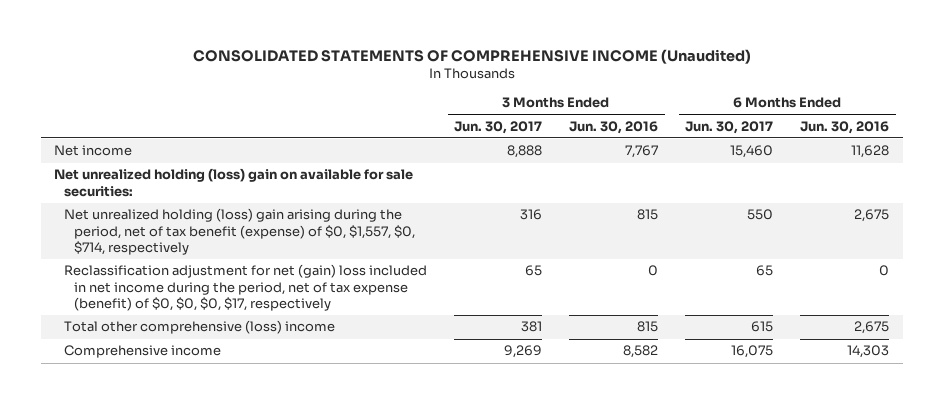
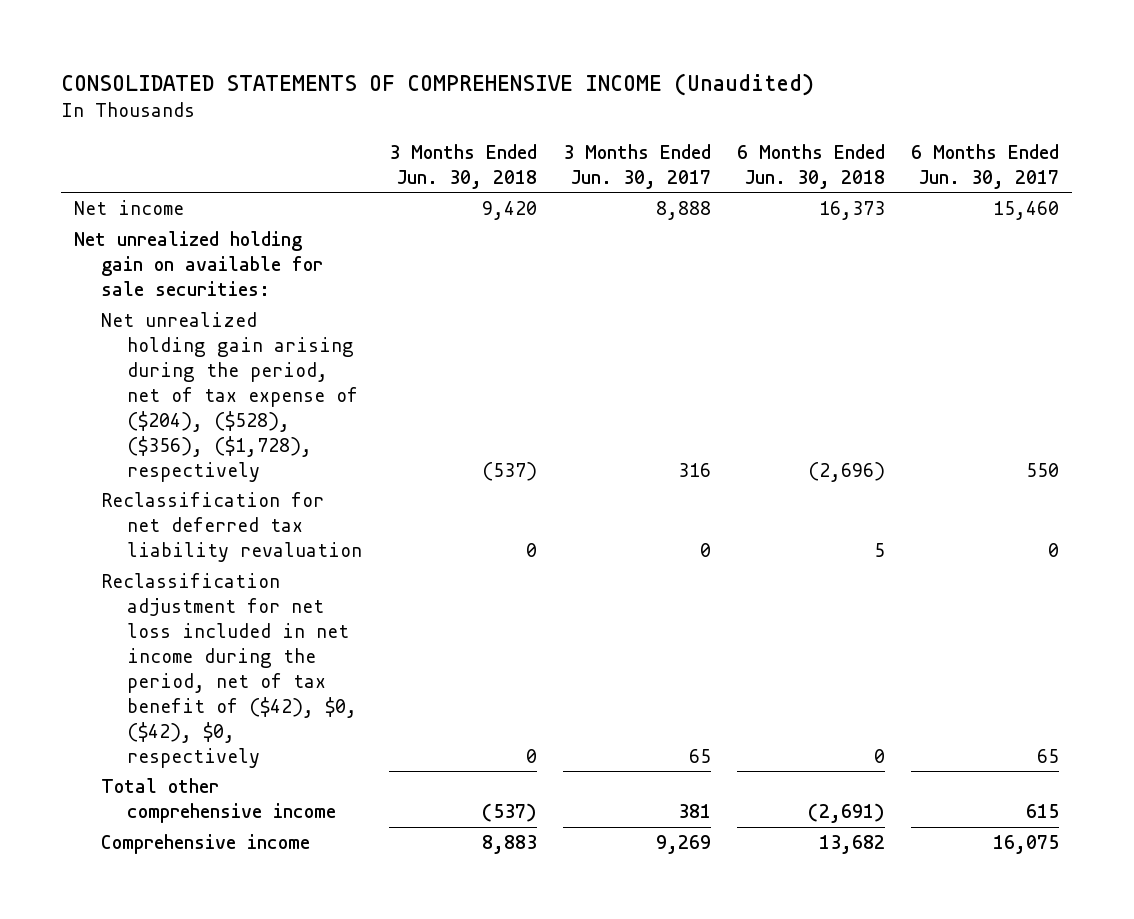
[569,120,659,134] Jun. 30, 2016 -> none
[800,120,890,134] Jun. 30, 2016 -> none
none -> [388,143,537,189] 3 Months Ended Jun. 30, 2018
none -> [737,143,886,189] 6 Months Ended Jun. 30, 2018
[54,168,414,197] Net unrealized holding (loss) gain on available for sale securities: -> [74,231,323,296] Net unrealized holding gain on available for sale securities:
[64,208,416,256] Net unrealized holding (loss) gain arising during the period, net of tax benefit (expense) of $0, $1,557, $0, $714, respectively -> [100,312,359,482] Net unrealized holding gain arising during the period, net of tax expense of ($204), ($528), ($356), ($1,728), respectively
none -> [100,492,363,562] Reclassification for net deferred tax liability revaluation
[64,264,428,312] Reclassification adjustment for net (gain) loss included in net income during the period, net of tax expense (benefit) of $0, $0, $0, $17, respectively -> [100,573,358,768] Reclassification adjustment for net loss included in net income during the period, net of tax benefit of ($42), $0, ($42), $0, respectively
[64,320,336,335] Total other comprehensive (loss) income -> [100,778,337,823] Total other comprehensive income

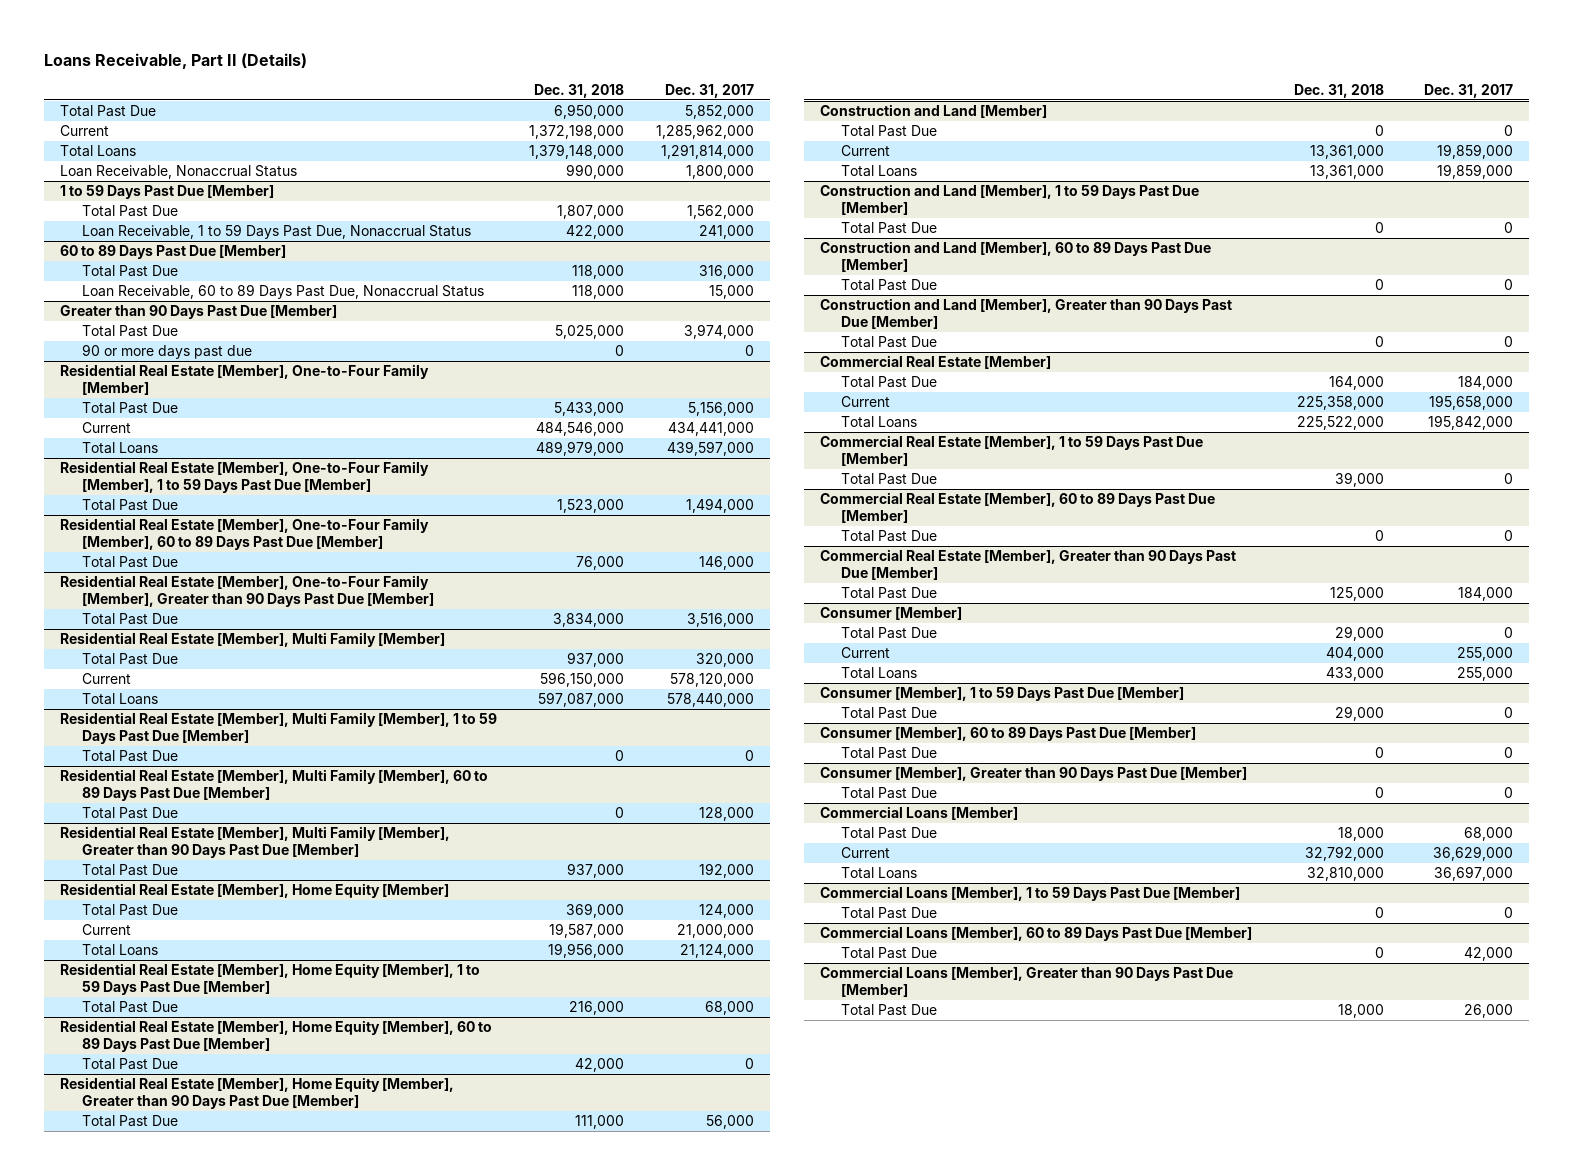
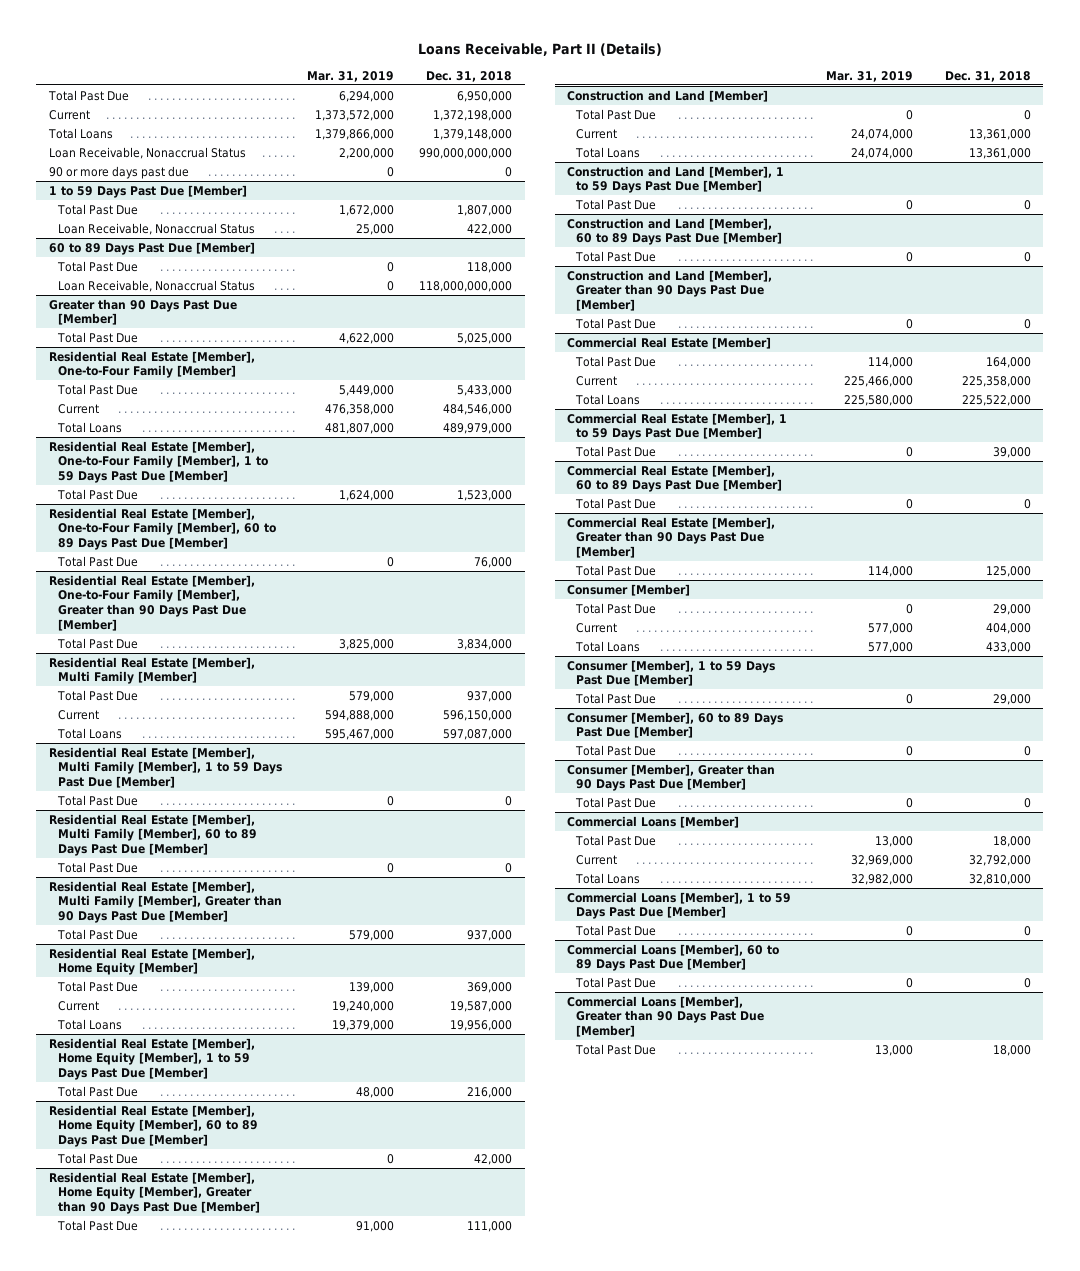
[664,83,754,98] Dec. 31, 2017 -> none
none -> [307,70,395,82] Mar. 31, 2019
[566,164,625,180] 990,000 -> [419,147,513,159] 990,000,000,000
none -> [48,165,189,179] 90 or more days past due
[81,224,471,240] Loan Receivable, 1 to 59 Days Past Due, Nonaccrual Status -> [57,222,255,235] Loan Receivable, Nonaccrual Status
[81,284,484,300] Loan Receivable, 60 to 89 Days Past Due, Nonaccrual Status -> none
none -> [57,279,255,292] Loan Receivable, Nonaccrual Status
[81,344,252,360] 90 or more days past due -> none

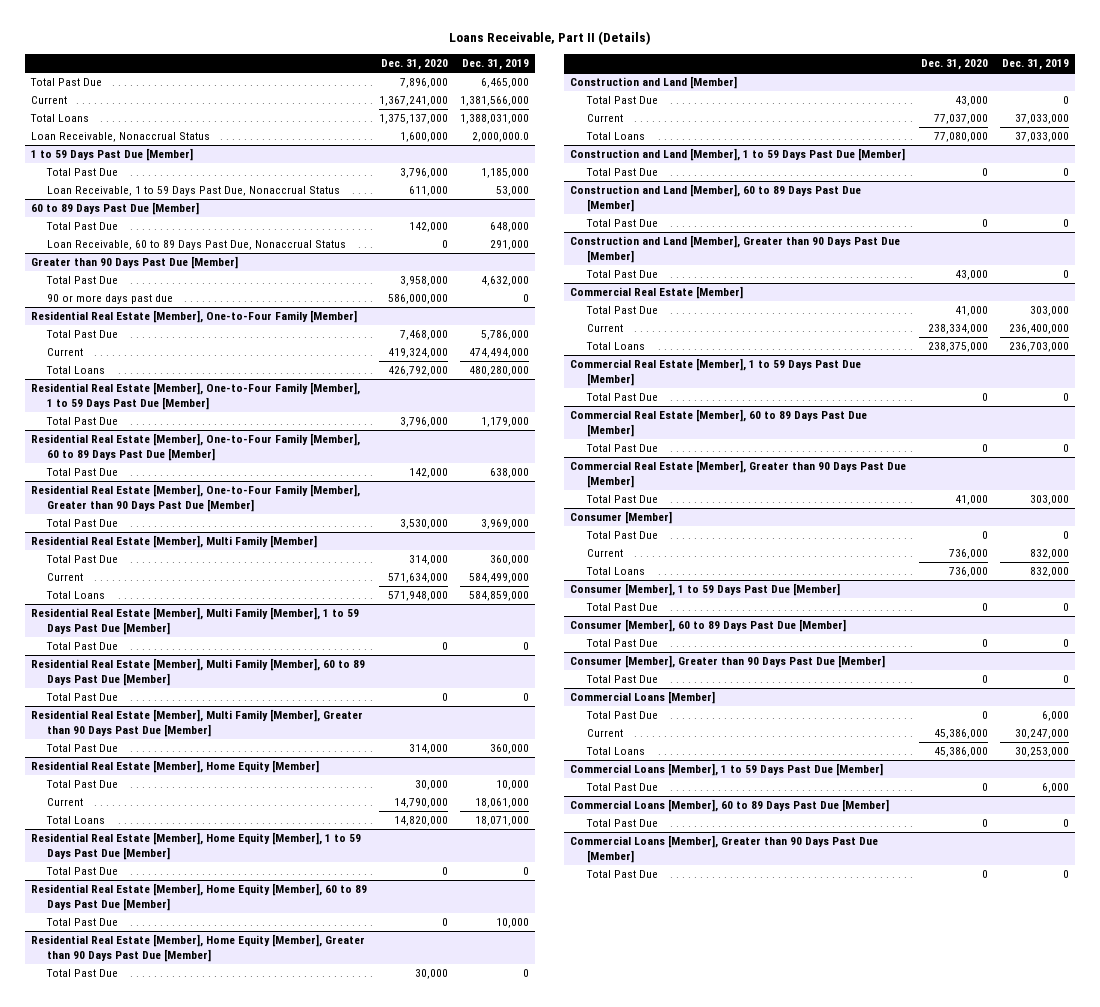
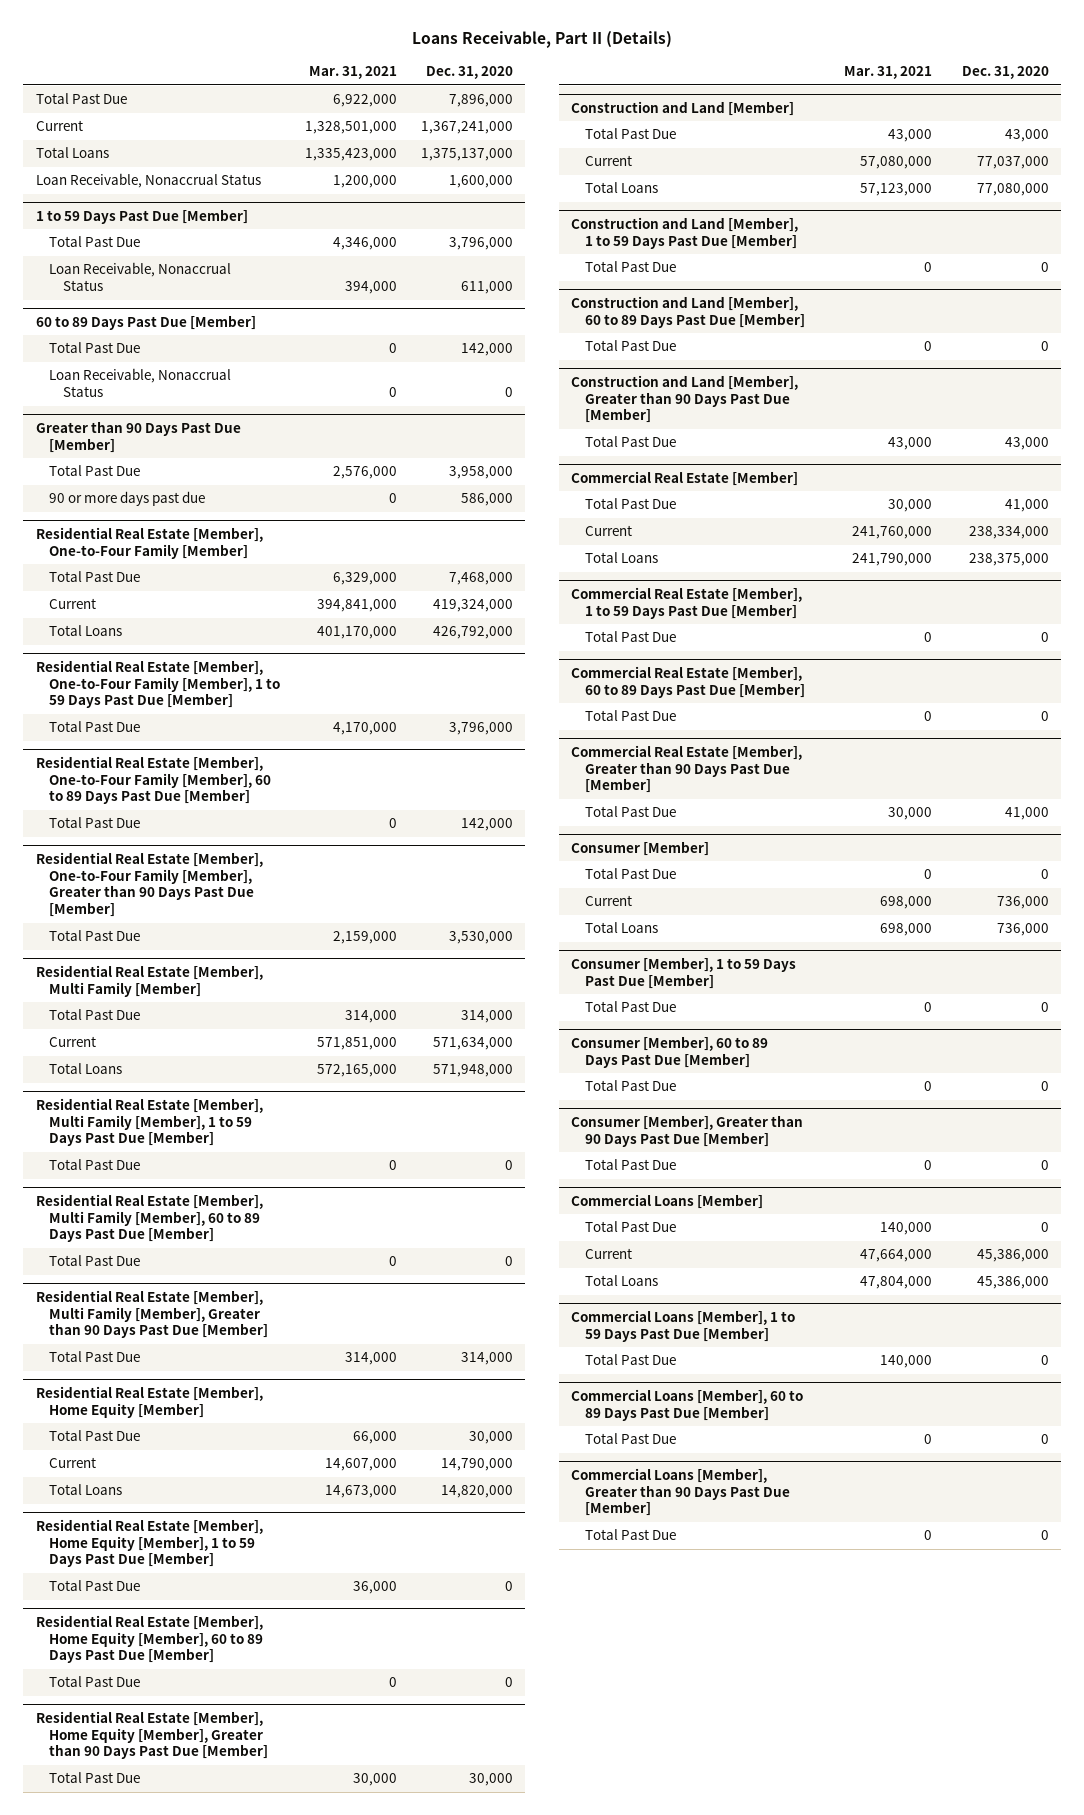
[462,59,530,71] Dec. 31, 2019 -> none
none -> [308,65,397,79] Mar. 31, 2021
[46,186,340,197] Loan Receivable, 1 to 59 Days Past Due, Nonaccrual Status -> [49,262,232,292] Loan Receivable, Nonaccrual Status
[46,240,346,251] Loan Receivable, 60 to 89 Days Past Due, Nonaccrual Status -> none
none -> [49,368,232,398] Loan Receivable, Nonaccrual Status
[388,294,449,305] 586,000,000 -> [461,493,514,507] 586,000

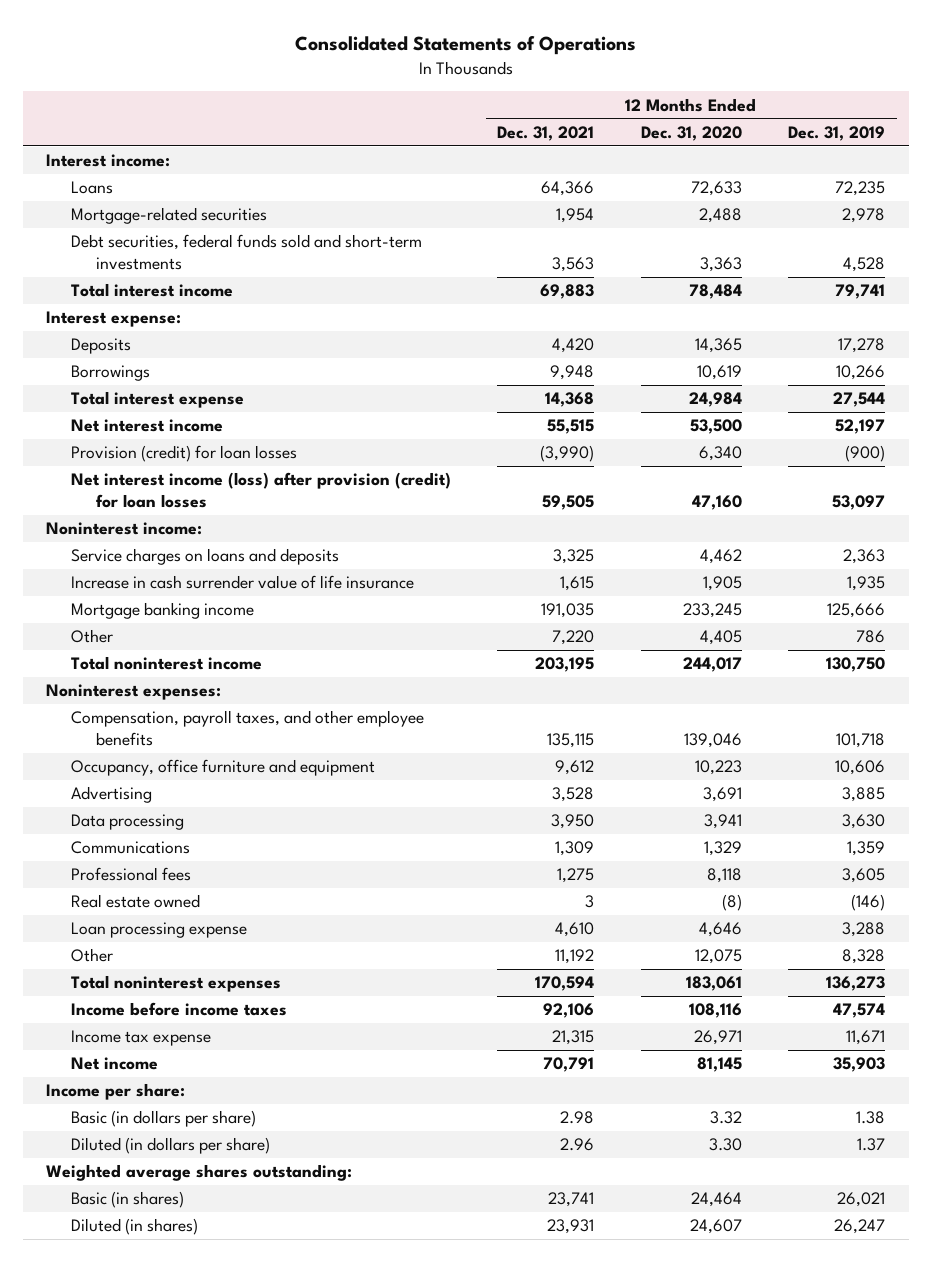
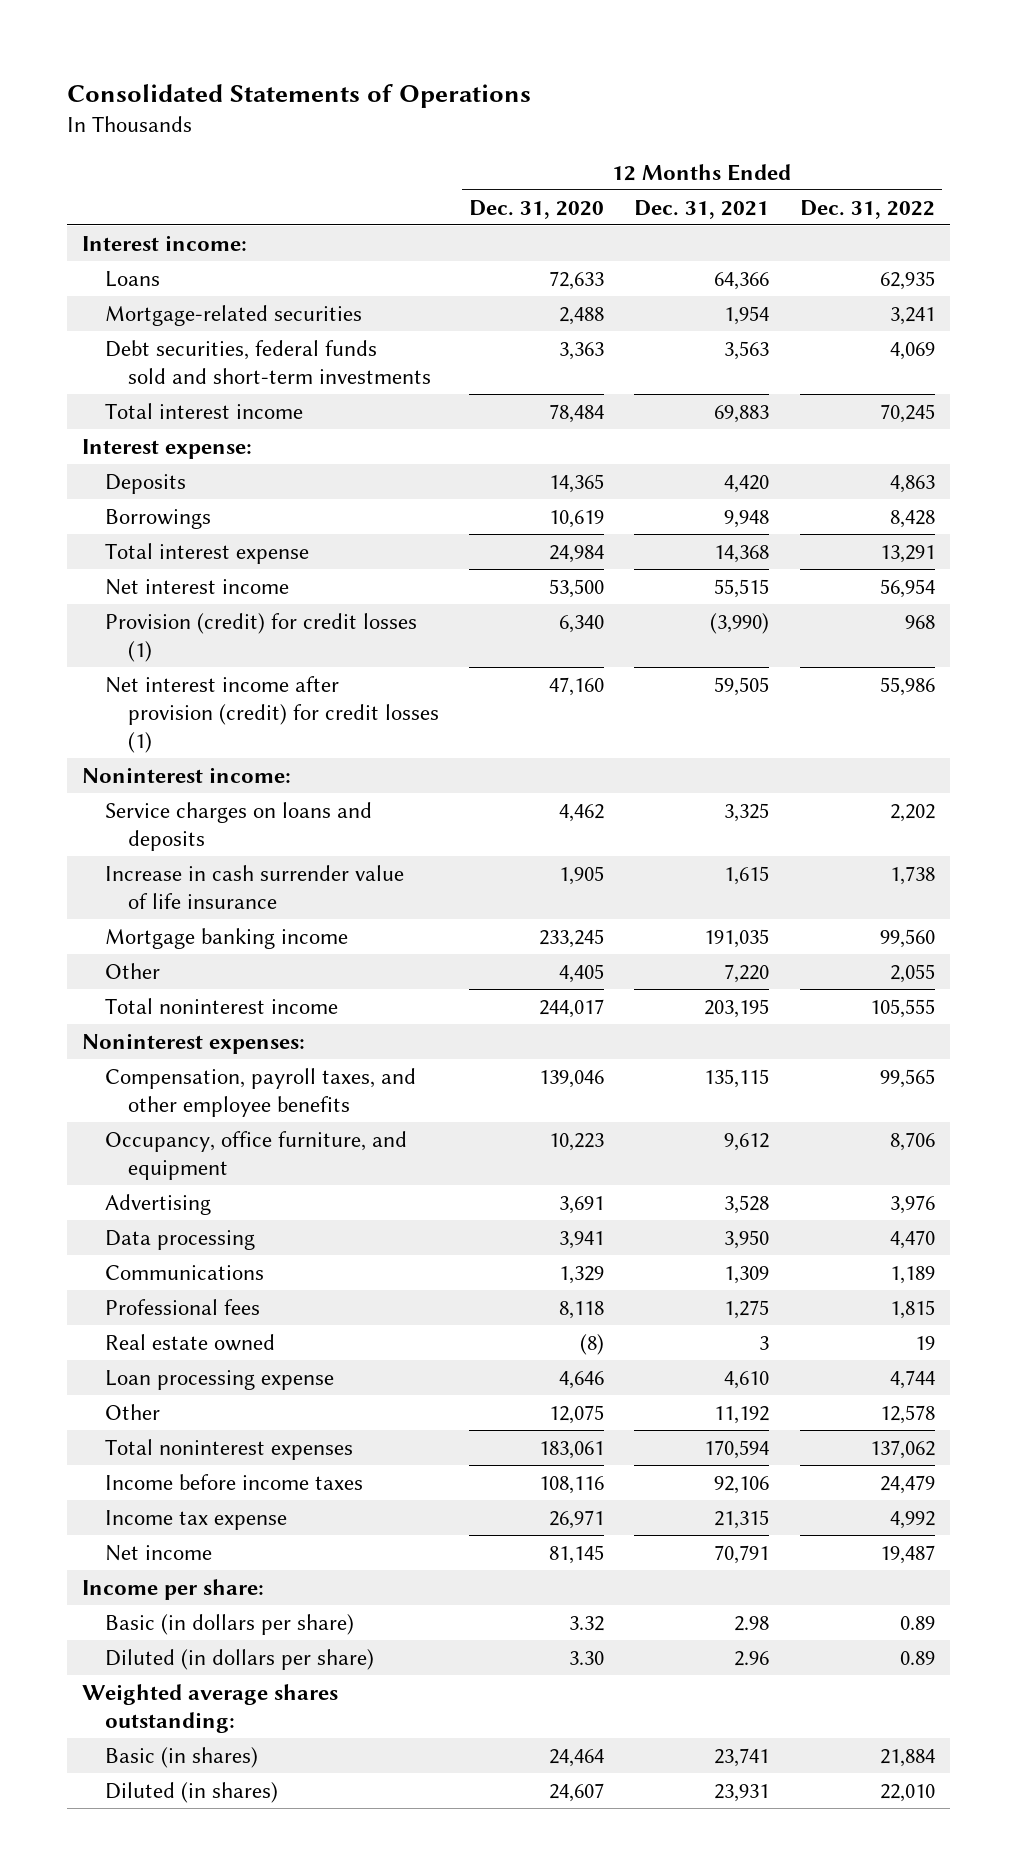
[788,125,886,141] Dec. 31, 2019 -> none
none -> [799,199,935,219] Dec. 31, 2022
[71,445,298,463] Provision (credit) for loan losses -> [104,612,417,662] Provision (credit) for credit losses (1)
[71,472,452,508] Net interest income (loss) after provision (credit) for loan losses -> [104,675,439,753] Net interest income after provision (credit) for credit losses (1)
[71,759,376,777] Occupancy, office furniture and equipment -> [104,1130,407,1180] Occupancy, office furniture, and equipment

